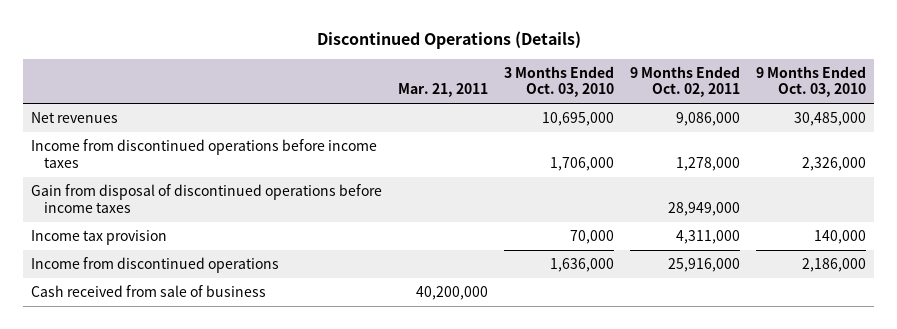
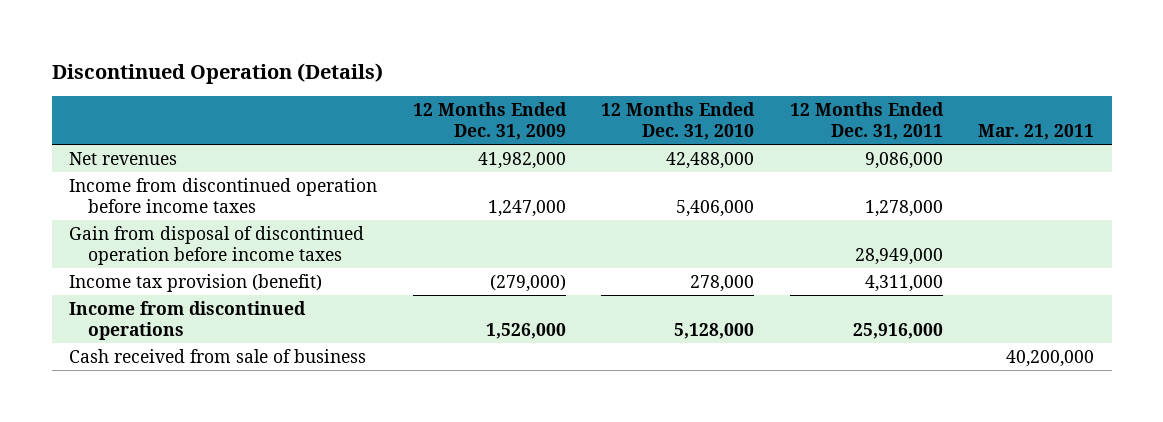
[316,30,581,49] Discontinued Operations (Details) -> [51,62,383,84] Discontinued Operation (Details)
[504,65,615,98] 3 Months Ended Oct. 03, 2010 -> none
[630,65,741,98] 9 Months Ended Oct. 02, 2011 -> none
[756,65,867,98] 9 Months Ended Oct. 03, 2010 -> none
none -> [412,102,567,141] 12 Months Ended Dec. 31, 2009
none -> [601,102,756,141] 12 Months Ended Dec. 31, 2010
none -> [789,102,944,141] 12 Months Ended Dec. 31, 2011
[31,139,378,168] Income from discontinued operations before income taxes -> [69,177,378,213] Income from discontinued operation before income taxes
[31,184,383,213] Gain from disposal of discontinued operations before income taxes -> [69,225,365,265] Gain from disposal of discontinued operation before income taxes
[31,230,168,246] Income tax provision -> [69,273,323,292] Income tax provision (benefit)

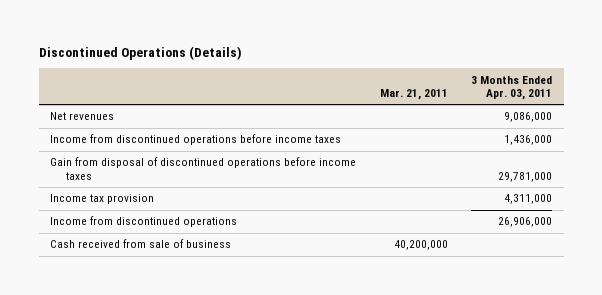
[51,62,383,84] Discontinued Operation (Details) -> [38,45,242,60] Discontinued Operations (Details)
[412,102,567,141] 12 Months Ended Dec. 31, 2009 -> none
[601,102,756,141] 12 Months Ended Dec. 31, 2010 -> none
[789,102,944,141] 12 Months Ended Dec. 31, 2011 -> none
none -> [470,75,552,101] 3 Months Ended Apr. 03, 2011
[69,177,378,213] Income from discontinued operation before income taxes -> [50,134,342,146] Income from discontinued operations before income taxes
[69,225,365,265] Gain from disposal of discontinued operation before income taxes -> [50,157,357,180] Gain from disposal of discontinued operations before income taxes
[69,273,323,292] Income tax provision (benefit) -> [50,194,155,205] Income tax provision

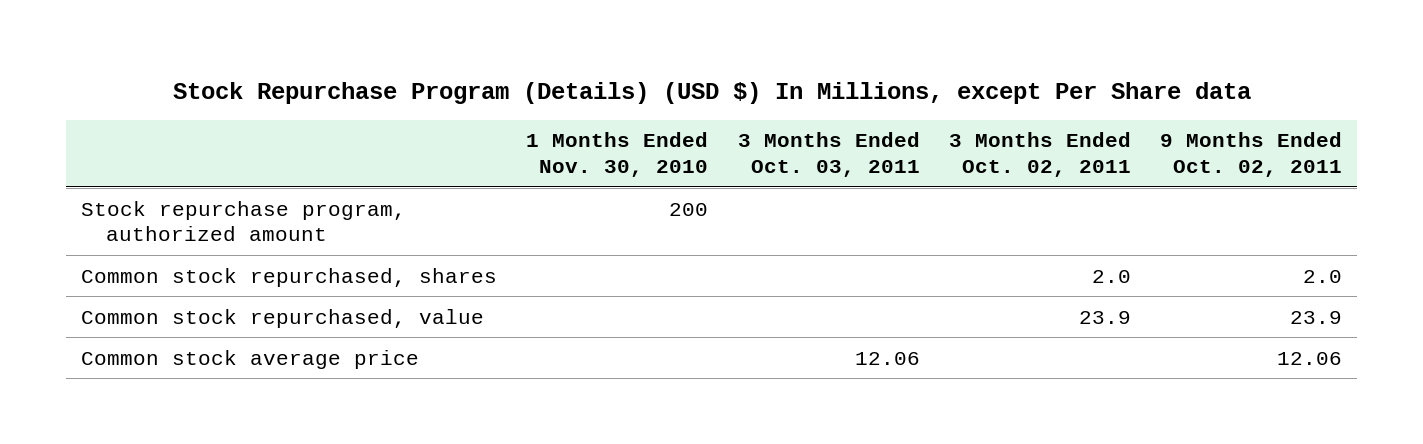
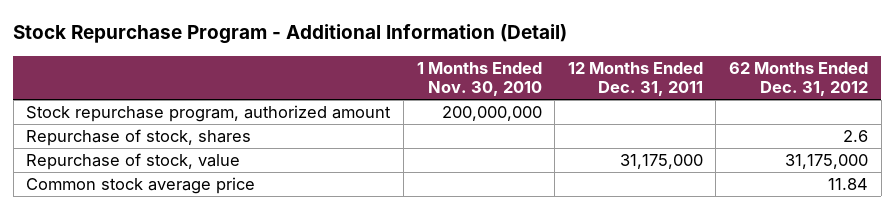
[172,81,1251,104] Stock Repurchase Program (Details) (USD $) In Millions, except Per Share data -> [13,23,568,44] Stock Repurchase Program - Additional Information (Detail)
[737,132,920,177] 3 Months Ended Oct. 03, 2011 -> none
[948,132,1131,177] 3 Months Ended Oct. 02, 2011 -> none
[1160,132,1343,177] 9 Months Ended Oct. 02, 2011 -> none
none -> [567,61,703,97] 12 Months Ended Dec. 31, 2011
none -> [728,61,868,97] 62 Months Ended Dec. 31, 2012
[669,202,709,216] 200 -> [441,106,542,122] 200,000,000
[80,267,497,287] Common stock repurchased, shares -> [26,129,252,147] Repurchase of stock, shares
[80,308,484,328] Common stock repurchased, value -> [26,153,241,171] Repurchase of stock, value

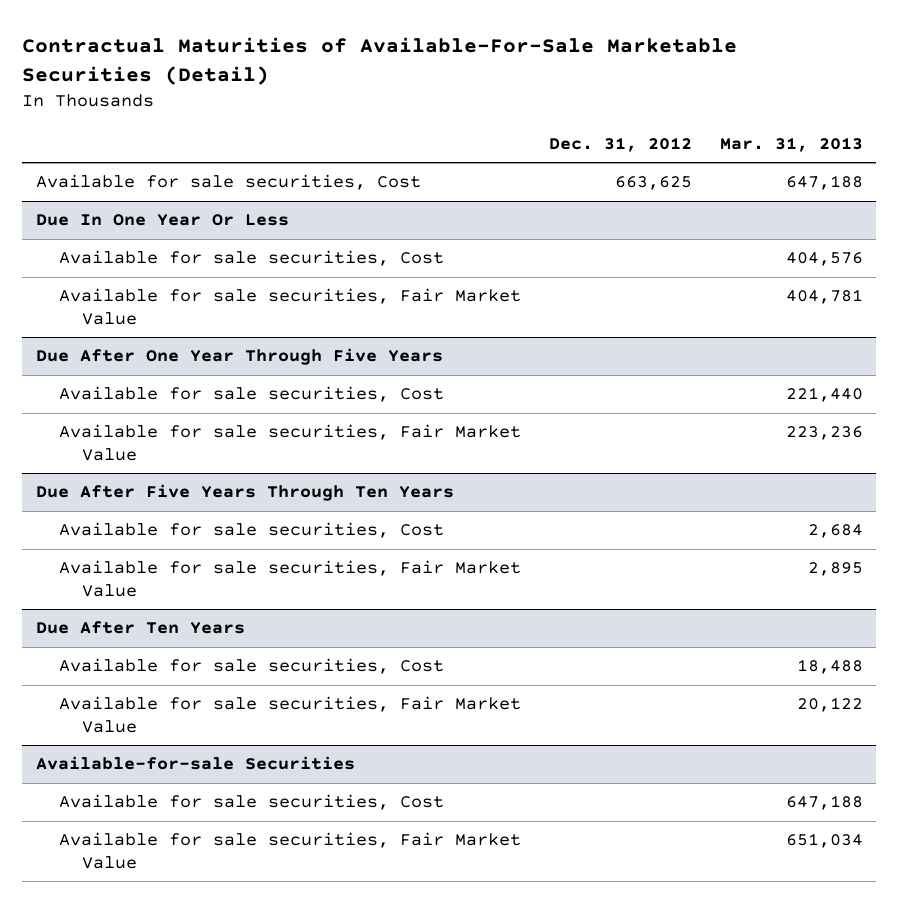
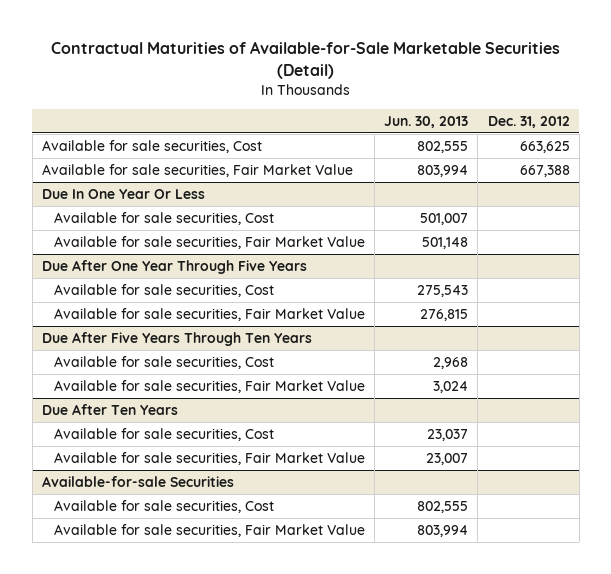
[22,36,738,85] Contractual Maturities of Available-For-Sale Marketable Securities (Detail) -> [50,40,560,79] Contractual Maturities of Available-for-Sale Marketable Securities (Detail)
[719,136,863,152] Mar. 31, 2013 -> none
none -> [384,115,469,128] Jun. 30, 2013
none -> [41,164,353,178] Available for sale securities, Fair Market Value

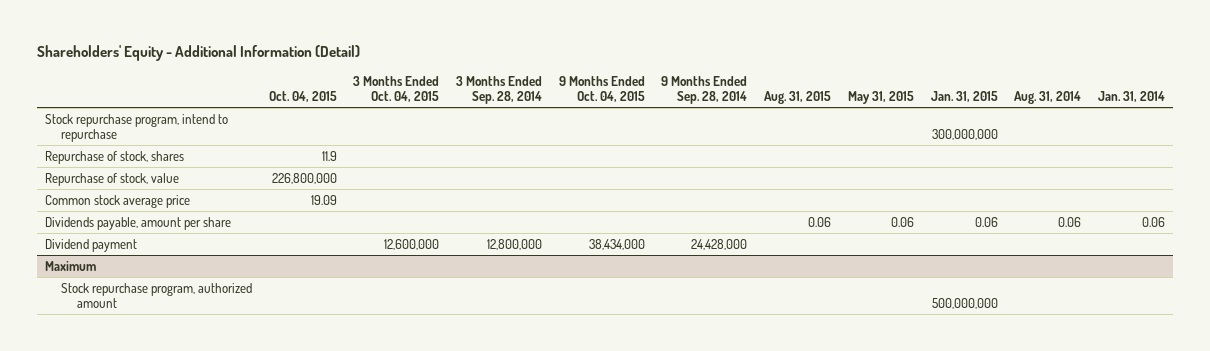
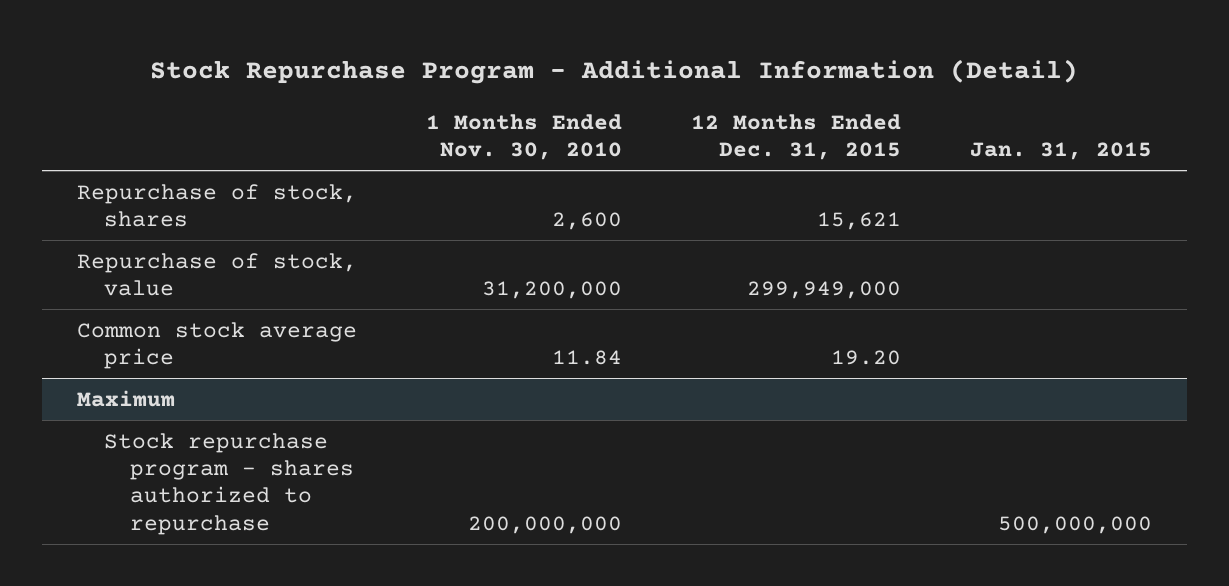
[36,45,360,62] Shareholders' Equity - Additional Information (Detail) -> [150,59,1079,85] Stock Repurchase Program - Additional Information (Detail)
[268,91,337,103] Oct. 04, 2015 -> none
[353,76,440,103] 3 Months Ended Oct. 04, 2015 -> none
[456,76,543,105] 3 Months Ended Sep. 28, 2014 -> none
[558,76,645,103] 9 Months Ended Oct. 04, 2015 -> none
[661,76,748,105] 9 Months Ended Sep. 28, 2014 -> none
[764,91,832,105] Aug. 31, 2015 -> none
[847,91,914,105] May 31, 2015 -> none
[1014,91,1082,105] Aug. 31, 2014 -> none
[1098,91,1166,103] Jan. 31, 2014 -> none
none -> [425,113,622,161] 1 Months Ended Nov. 30, 2010
none -> [690,113,901,161] 12 Months Ended Dec. 31, 2015
[45,113,229,143] Stock repurchase program, intend to repurchase -> none
[45,216,232,230] Dividends payable, amount per share -> none
[45,238,138,252] Dividend payment -> none
[60,282,252,309] Stock repurchase program, authorized amount -> [103,432,355,535] Stock repurchase program - shares authorized to repurchase

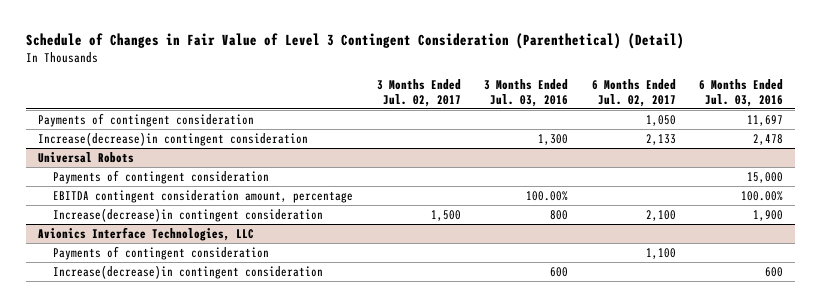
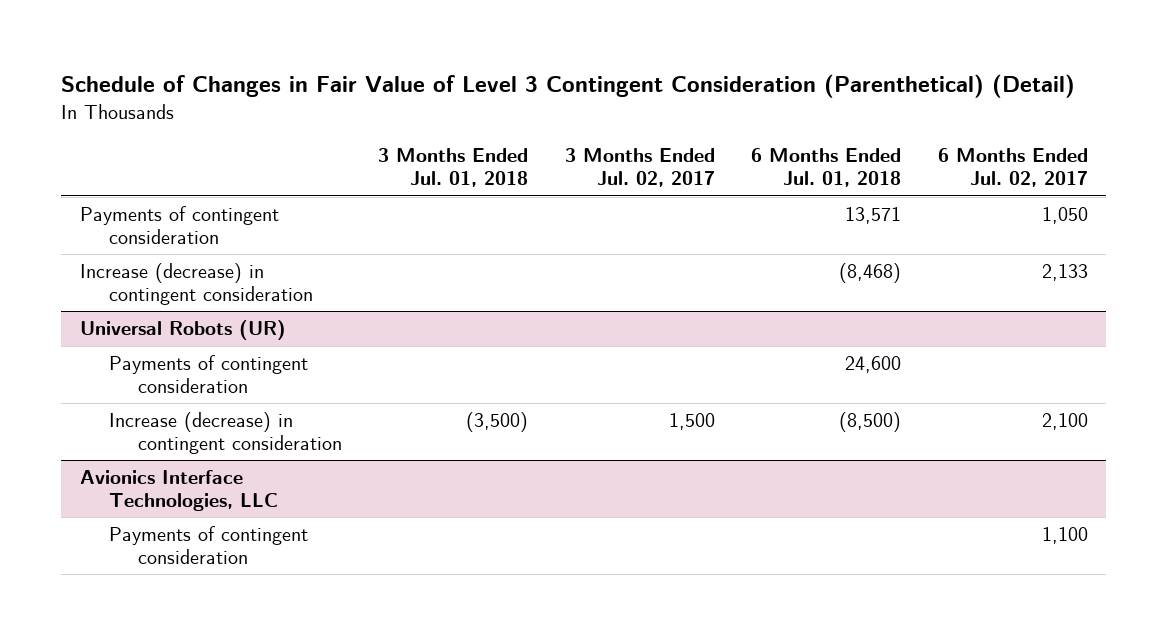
[484,78,569,107] 3 Months Ended Jul. 03, 2016 -> none
[699,78,784,107] 6 Months Ended Jul. 03, 2016 -> none
none -> [378,148,529,188] 3 Months Ended Jul. 01, 2018
none -> [751,148,902,188] 6 Months Ended Jul. 01, 2018
[37,131,308,146] Increase(decrease)in contingent consideration -> [79,263,313,306] Increase (decrease) in contingent consideration
[37,151,134,163] Universal Robots -> [79,320,286,341] Universal Robots (UR)
[53,189,354,203] EBITDA contingent consideration amount, percentage -> none
[53,207,324,222] Increase(decrease)in contingent consideration -> [108,412,342,455] Increase (decrease) in contingent consideration
[53,264,324,279] Increase(decrease)in contingent consideration -> none

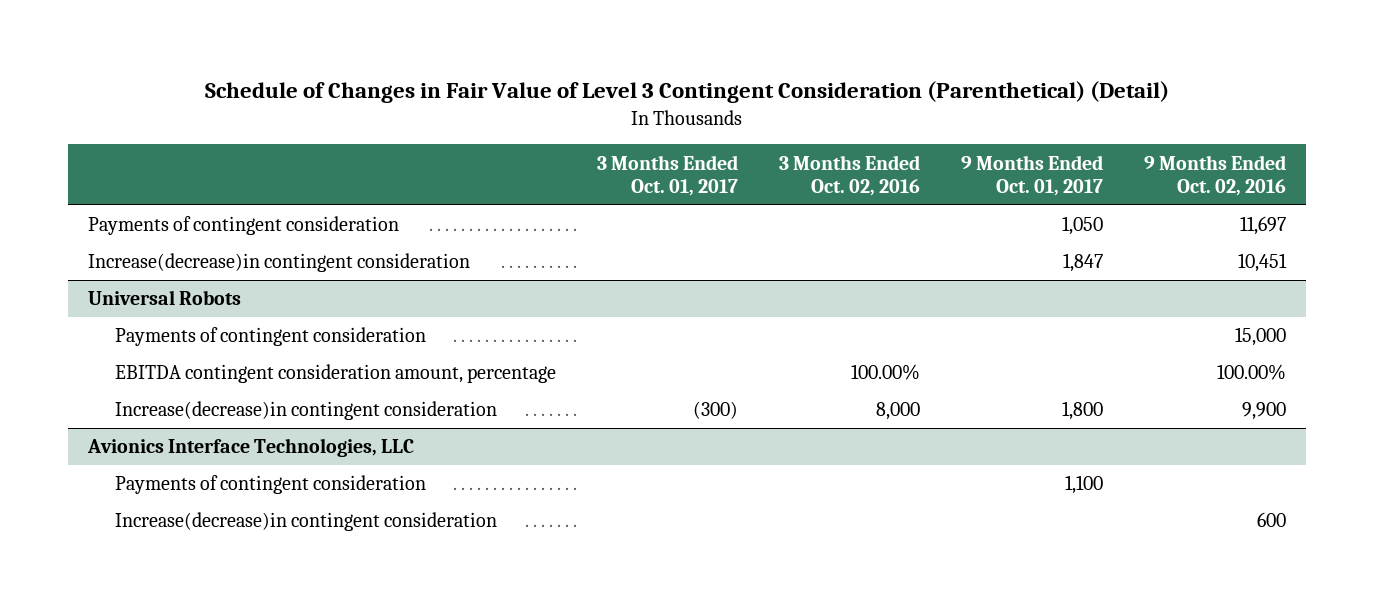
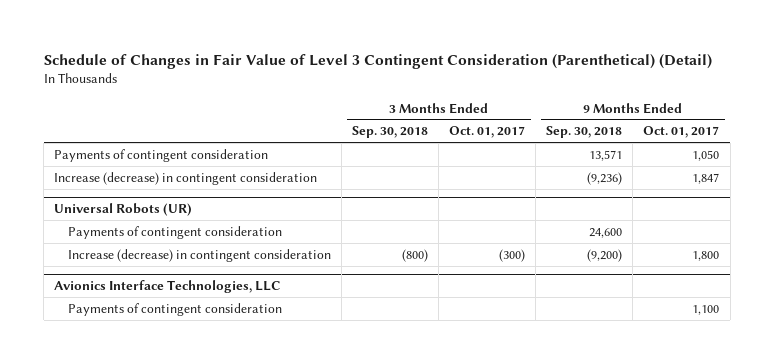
[779,154,921,196] 3 Months Ended Oct. 02, 2016 -> none
[1143,154,1286,196] 9 Months Ended Oct. 02, 2016 -> none
none -> [352,126,429,139] Sep. 30, 2018
none -> [546,126,623,139] Sep. 30, 2018
[87,253,470,273] Increase(decrease)in contingent consideration -> [54,171,318,185] Increase (decrease) in contingent consideration
[87,290,241,306] Universal Robots -> [54,203,193,217] Universal Robots (UR)
[115,364,557,384] EBITDA contingent consideration amount, percentage -> none
[115,401,498,421] Increase(decrease)in contingent consideration -> [68,248,332,262] Increase (decrease) in contingent consideration
[115,512,498,532] Increase(decrease)in contingent consideration -> none

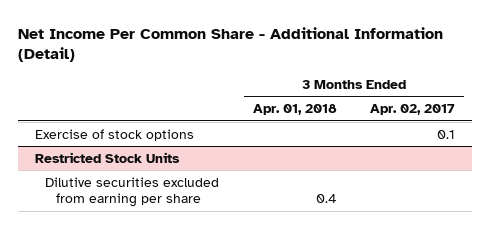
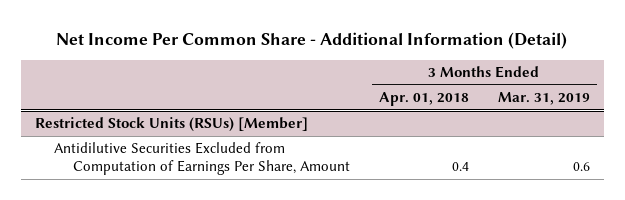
[370,104,456,116] Apr. 02, 2017 -> none
none -> [497,92,590,106] Mar. 31, 2019
[34,128,194,141] Exercise of stock options -> none
[34,151,180,163] Restricted Stock Units -> [35,117,309,133] Restricted Stock Units (RSUs) [Member]
[45,176,220,208] Dilutive securities excluded from earning per share -> [54,142,351,176] Antidilutive Securities Excluded from Computation of Earnings Per Share, Amount

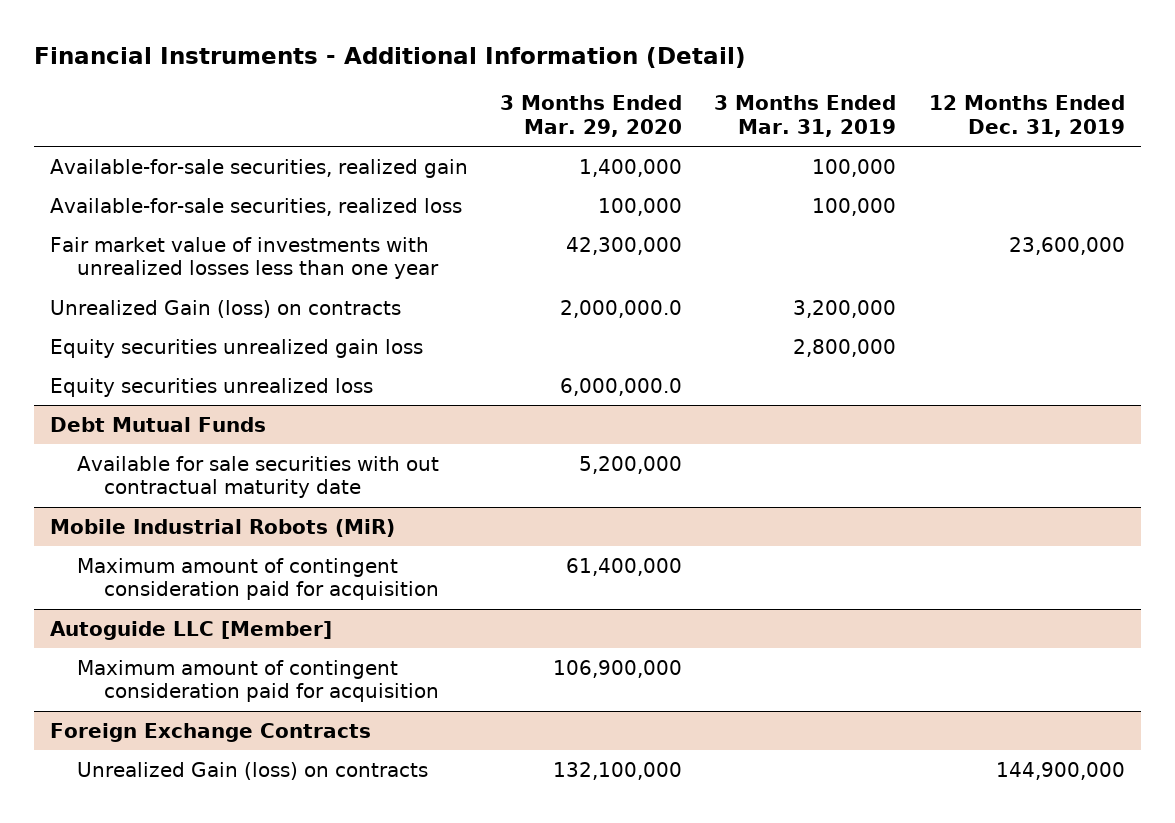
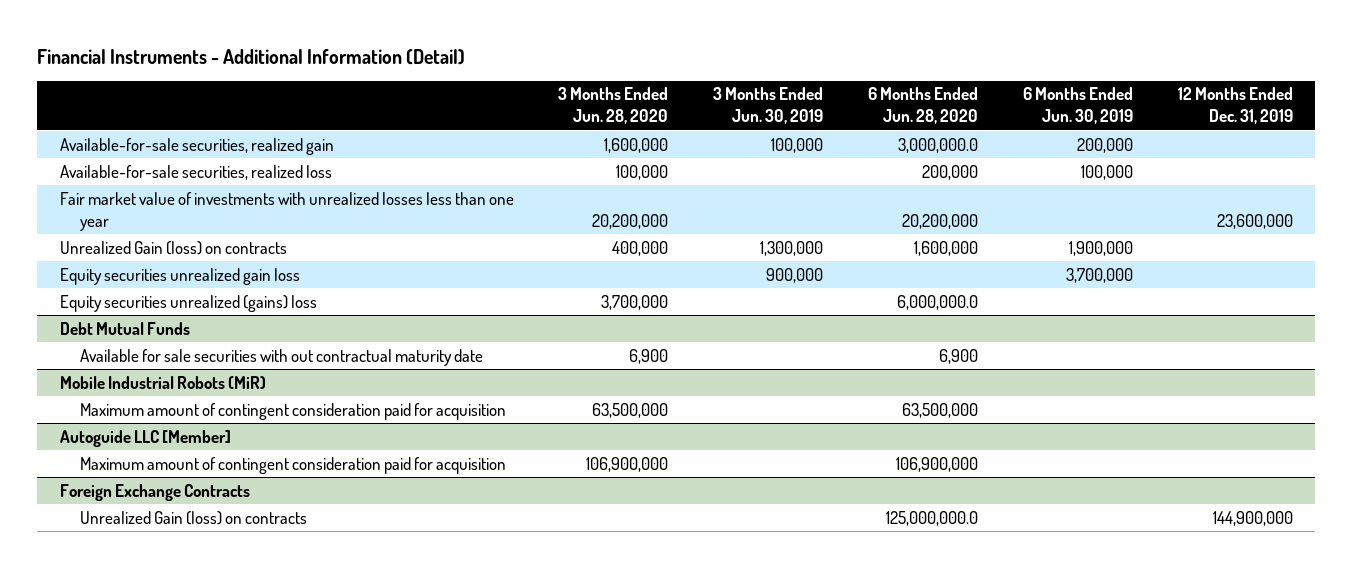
[500,95,683,137] 3 Months Ended Mar. 29, 2020 -> none
[714,95,897,137] 3 Months Ended Mar. 31, 2019 -> none
none -> [558,87,669,125] 3 Months Ended Jun. 28, 2020
none -> [713,87,824,125] 3 Months Ended Jun. 30, 2019
none -> [867,87,978,125] 6 Months Ended Jun. 28, 2020
none -> [1022,87,1133,125] 6 Months Ended Jun. 30, 2019
[49,377,373,397] Equity securities unrealized loss -> [59,294,317,312] Equity securities unrealized (gains) loss

